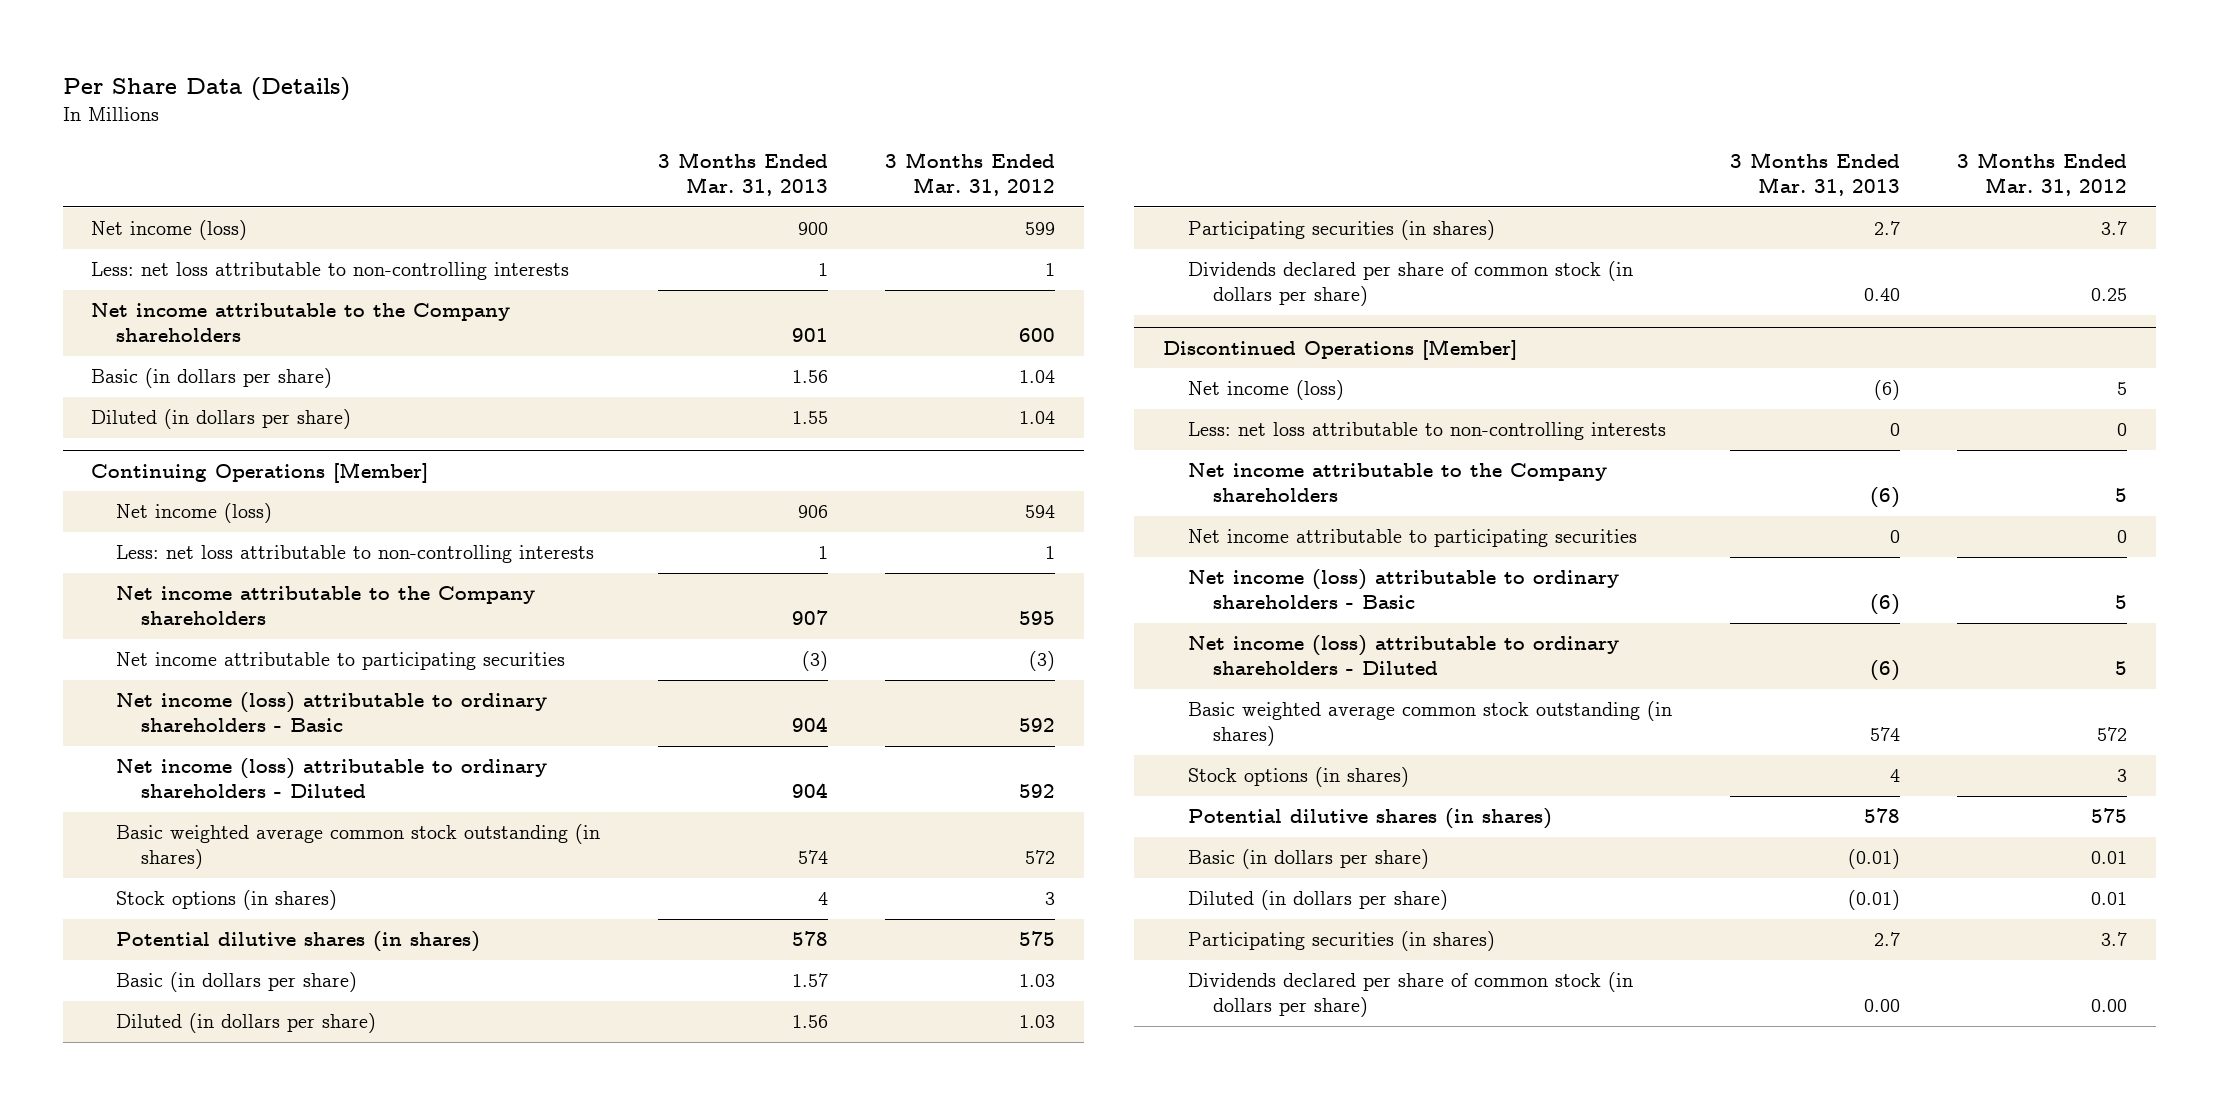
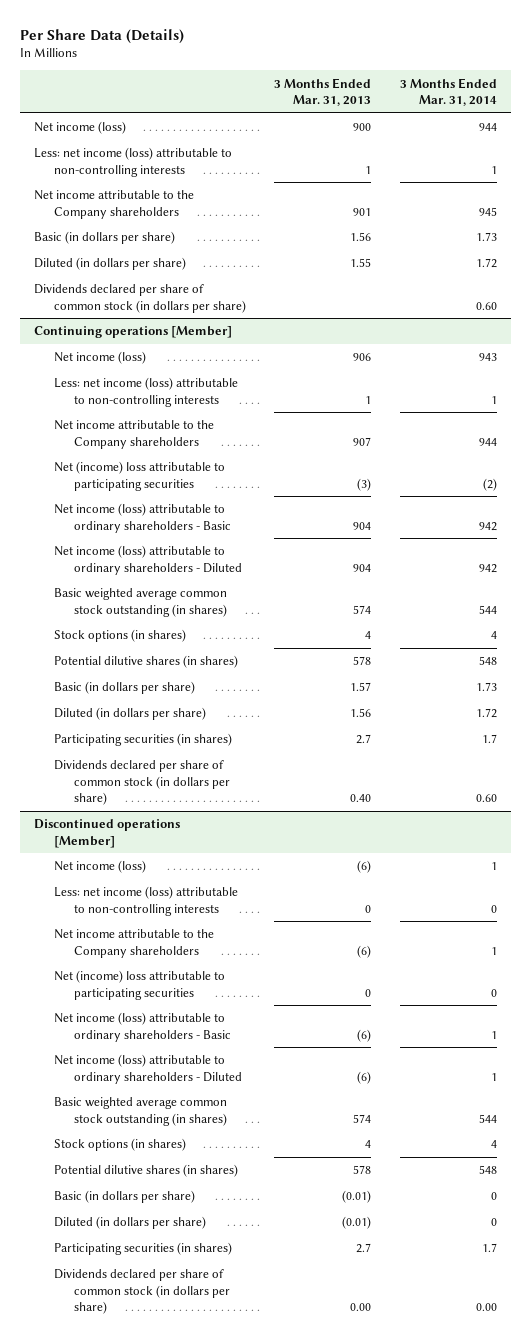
[885,152,1056,197] 3 Months Ended Mar. 31, 2012 -> none
none -> [399,77,497,107] 3 Months Ended Mar. 31, 2014
[91,262,570,281] Less: net loss attributable to non-controlling interests -> [34,147,233,177] Less: net income (loss) attributable to non-controlling interests
none -> [34,284,247,313] Dividends declared per share of common stock (in dollars per share)
[91,461,429,483] Continuing Operations [Member] -> [34,326,233,339] Continuing operations [Member]
[116,545,595,564] Less: net loss attributable to non-controlling interests -> [54,377,239,407] Less: net income (loss) attributable to non-controlling interests
[116,652,566,671] Net income attributable to participating securities -> [54,461,226,491] Net (income) loss attributable to participating securities
[1163,338,1518,360] Discontinued Operations [Member] -> [34,819,181,848] Discontinued operations [Member]
[1187,422,1666,441] Less: net loss attributable to non-controlling interests -> [54,886,239,916] Less: net income (loss) attributable to non-controlling interests
[1187,529,1637,548] Net income attributable to participating securities -> [54,970,226,1000] Net (income) loss attributable to participating securities

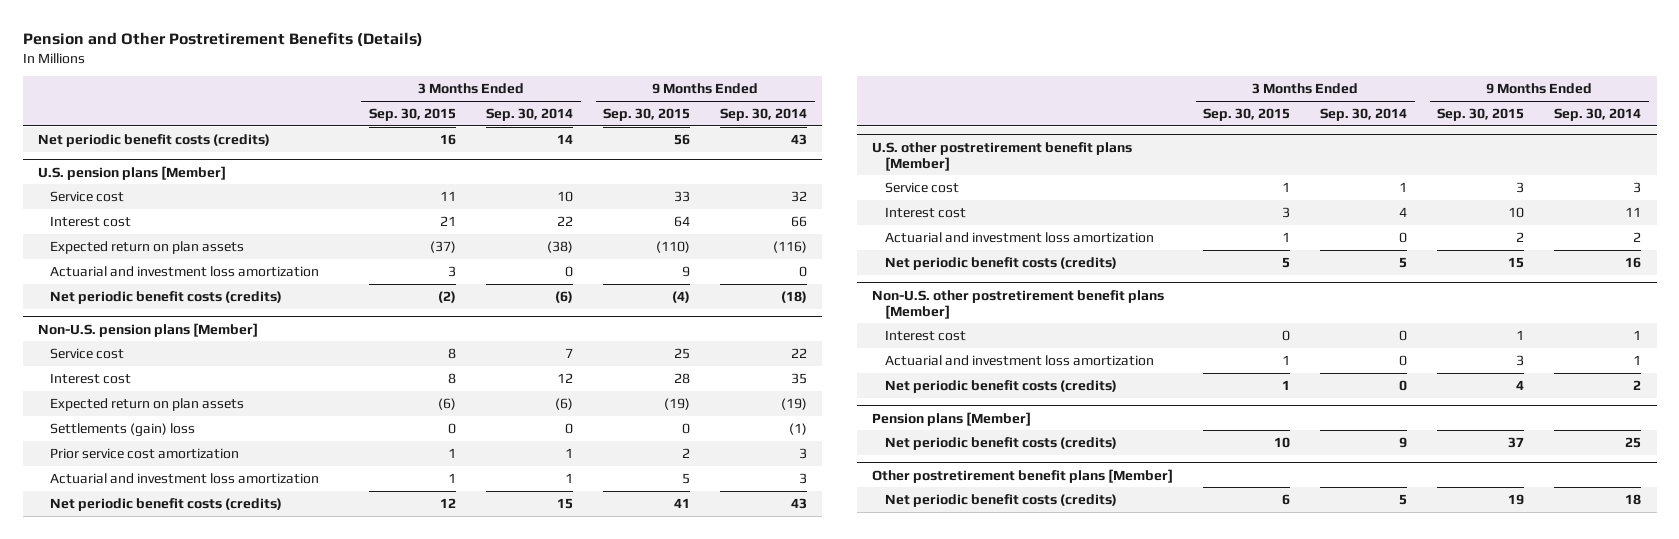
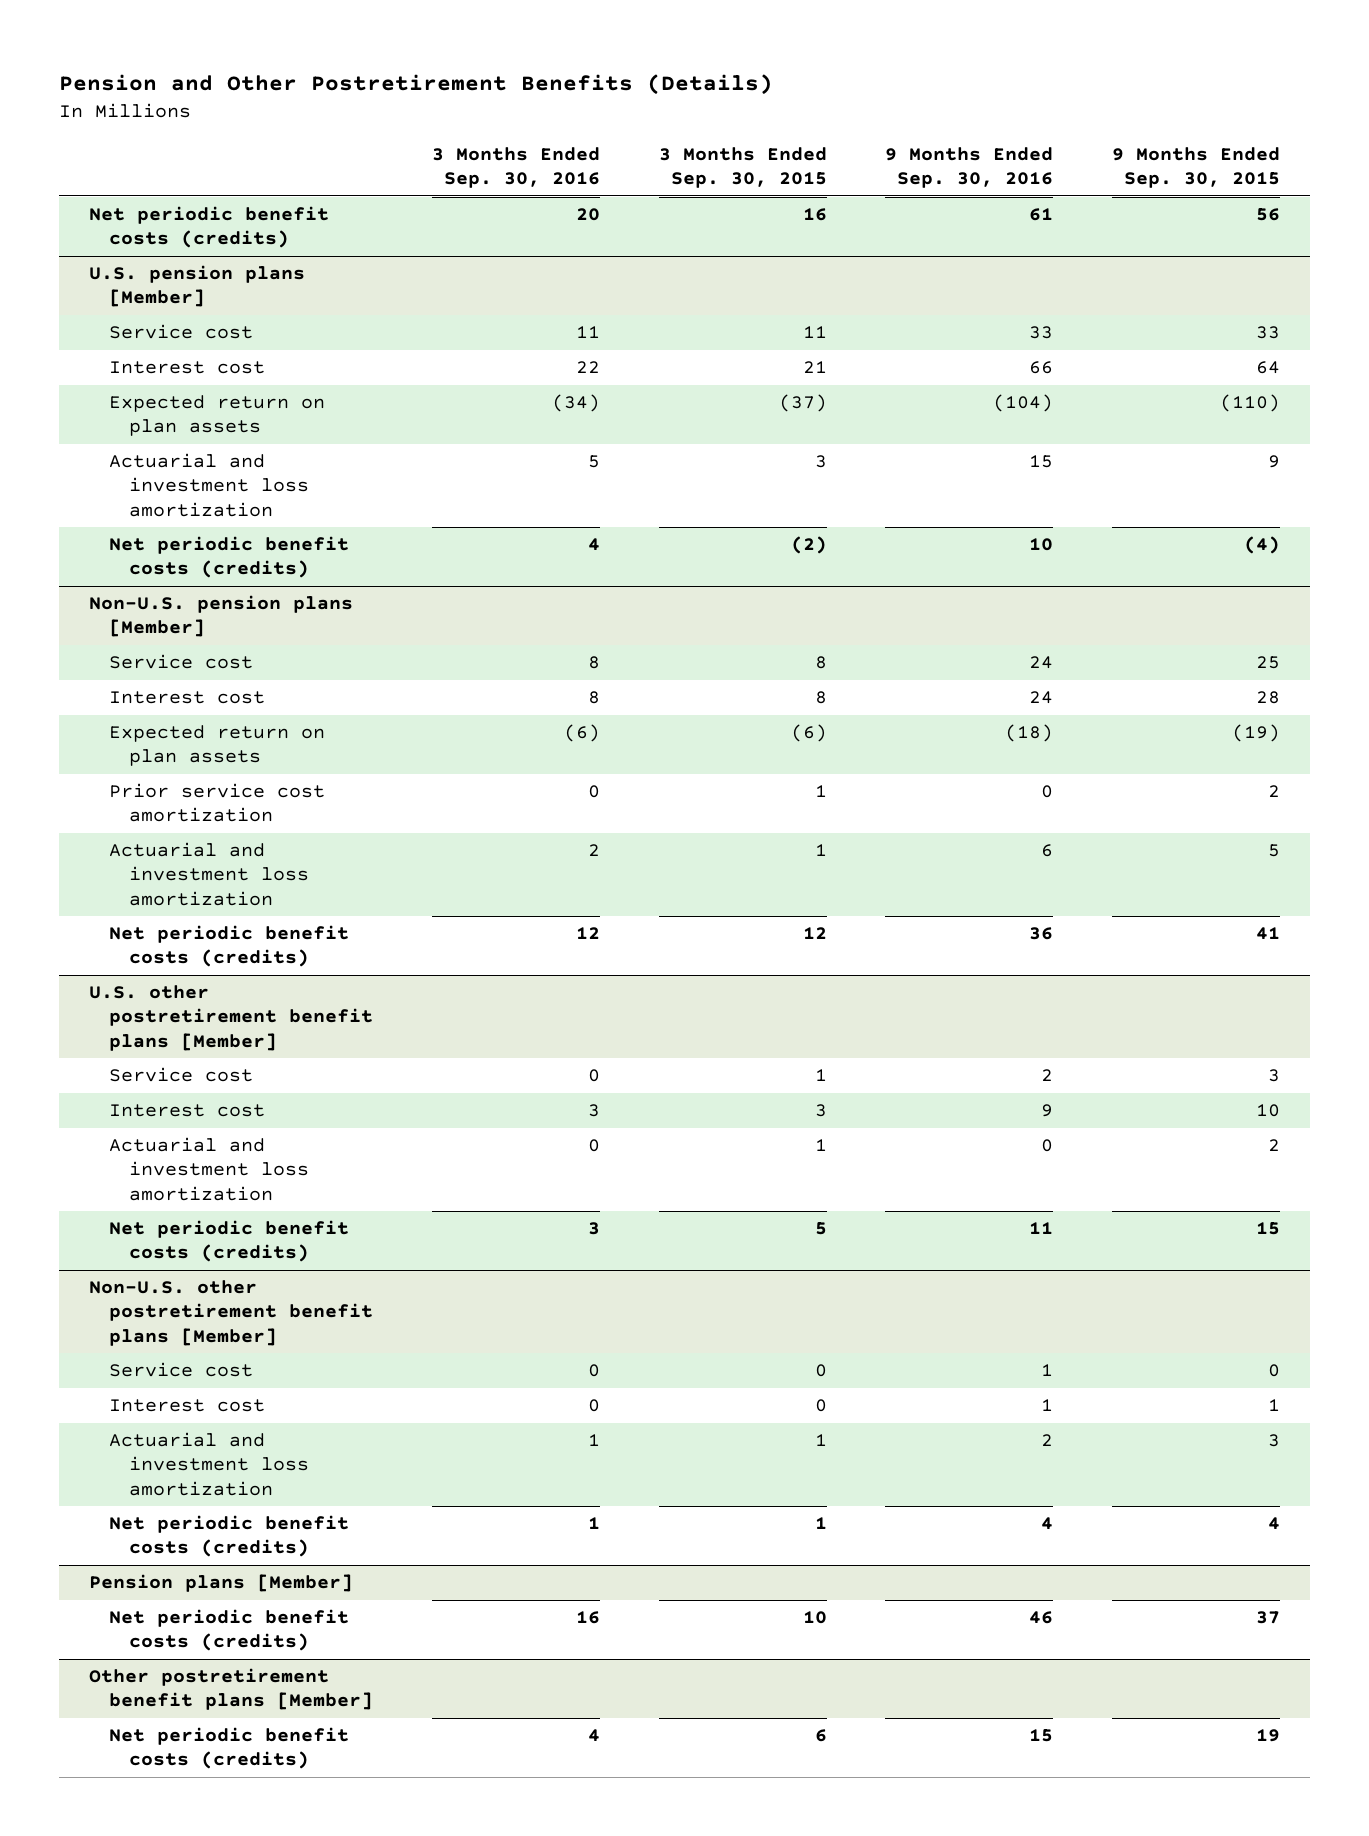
[486,107,574,121] Sep. 30, 2014 -> none
[720,107,808,121] Sep. 30, 2014 -> none
none -> [431,147,600,189] 3 Months Ended Sep. 30, 2016
none -> [885,147,1054,189] 9 Months Ended Sep. 30, 2016
[50,422,196,437] Settlements (gain) loss -> none
none -> [108,1362,253,1378] Service cost

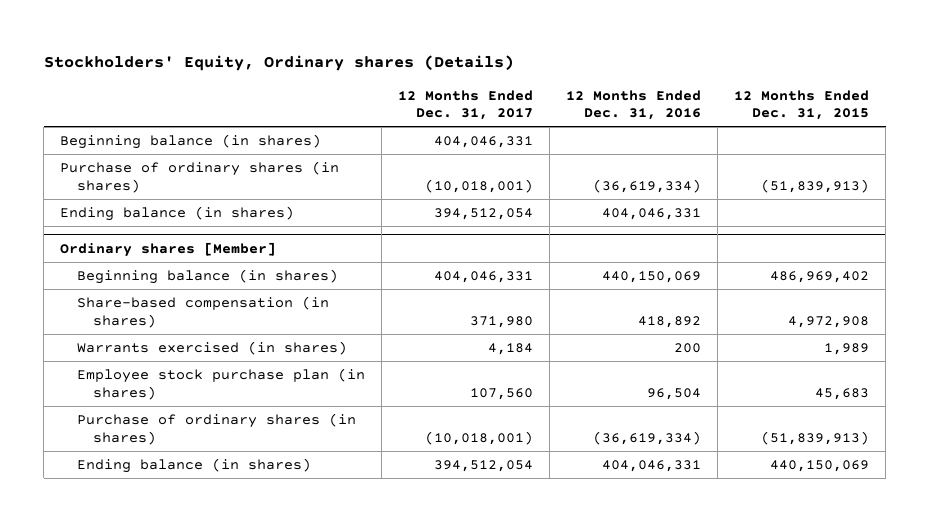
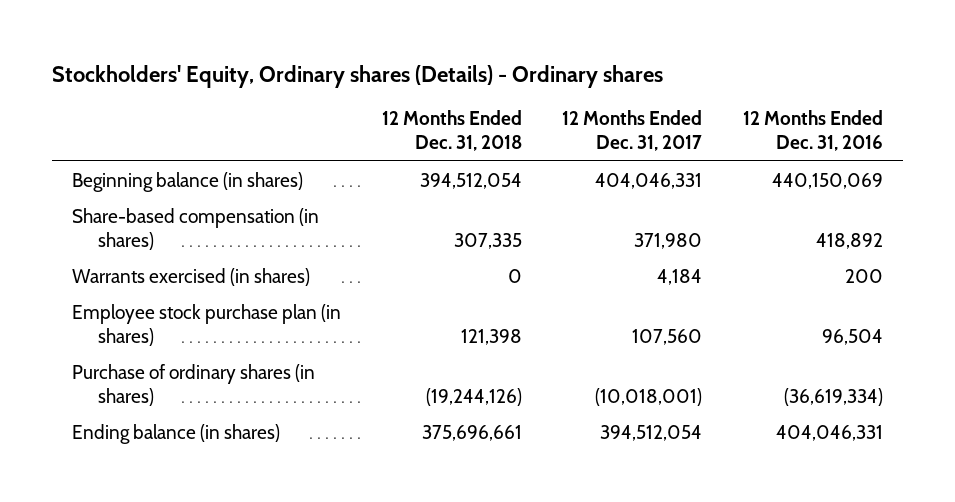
[43,54,514,71] Stockholders' Equity, Ordinary shares (Details) -> [52,64,664,88] Stockholders' Equity, Ordinary shares (Details) - Ordinary shares
[734,89,870,121] 12 Months Ended Dec. 31, 2015 -> none
none -> [381,110,522,152] 12 Months Ended Dec. 31, 2018
[60,133,322,149] Beginning balance (in shares) -> none
[60,160,340,193] Purchase of ordinary shares (in shares) -> none
[60,205,295,221] Ending balance (in shares) -> none
[60,241,277,257] Ordinary shares [Member] -> none

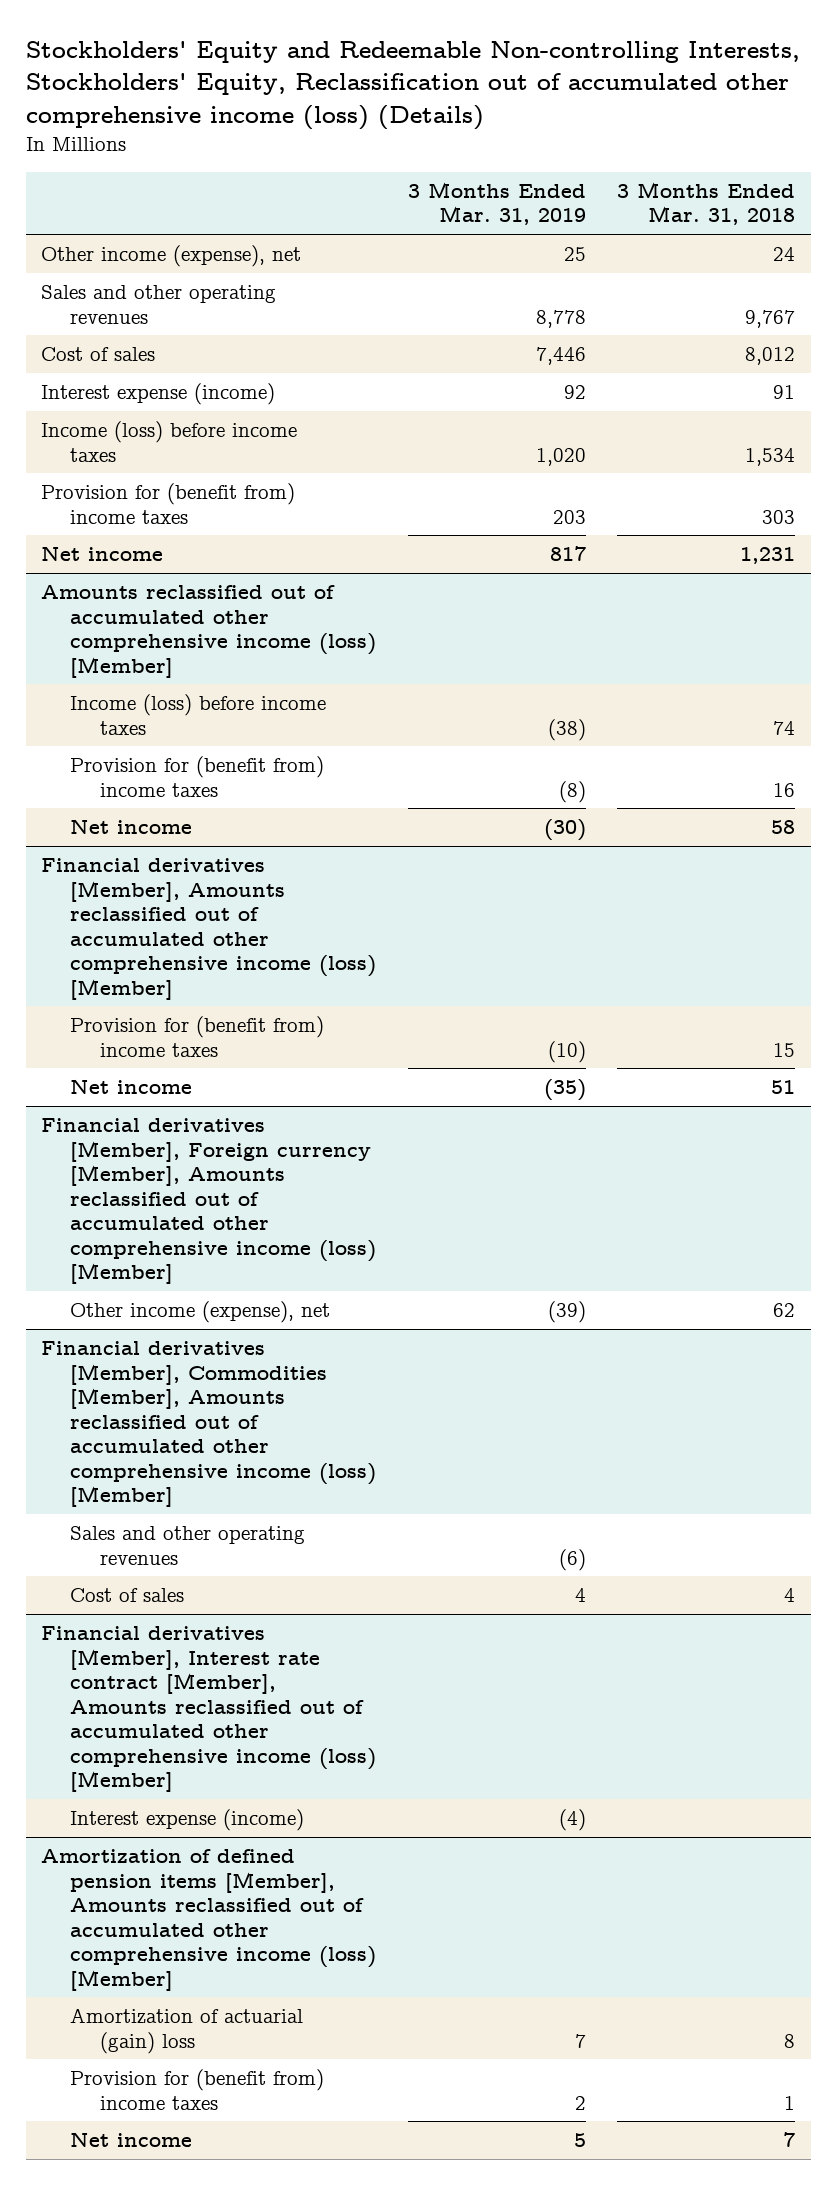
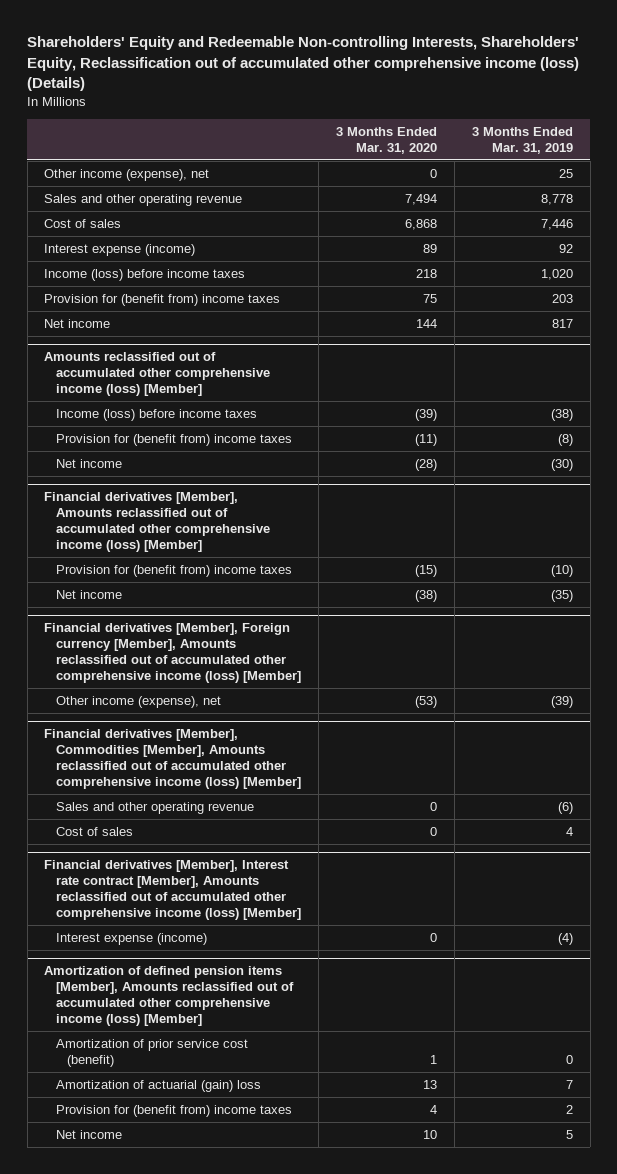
[25,41,800,130] Stockholders' Equity and Redeemable Non-controlling Interests, Stockholders' Equity, Reclassification out of accumulated other comprehensive income (loss) (Details) -> [27,36,580,92] Shareholders' Equity and Redeemable Non-controlling Interests, Shareholders' Equity, Reclassification out of accumulated other comprehensive income (loss) (Details)
[617,181,796,226] 3 Months Ended Mar. 31, 2018 -> none
none -> [335,127,437,155] 3 Months Ended Mar. 31, 2020
[41,285,277,324] Sales and other operating revenues -> [44,193,243,206] Sales and other operating revenue
[70,1526,306,1565] Sales and other operating revenues -> [55,801,254,814] Sales and other operating revenue
none -> [55,1038,248,1068] Amortization of prior service cost (benefit)

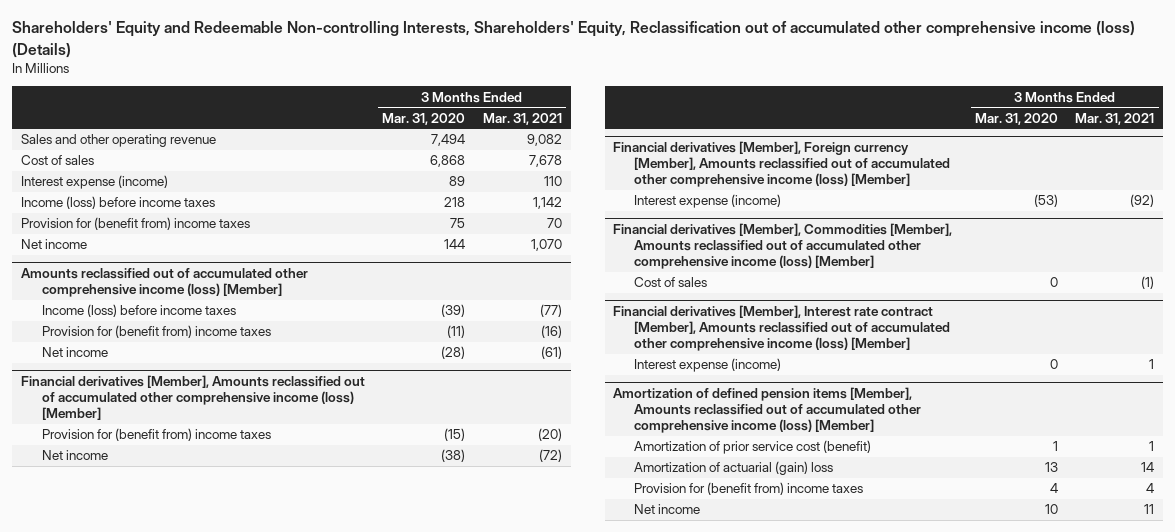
[471,127,573,155] 3 Months Ended Mar. 31, 2019 -> none
none -> [482,112,562,125] Mar. 31, 2021
[44,168,210,181] Other income (expense), net -> none
[55,695,221,708] Other income (expense), net -> none
none -> [634,194,782,209] Interest expense (income)
[55,801,254,814] Sales and other operating revenue -> none

